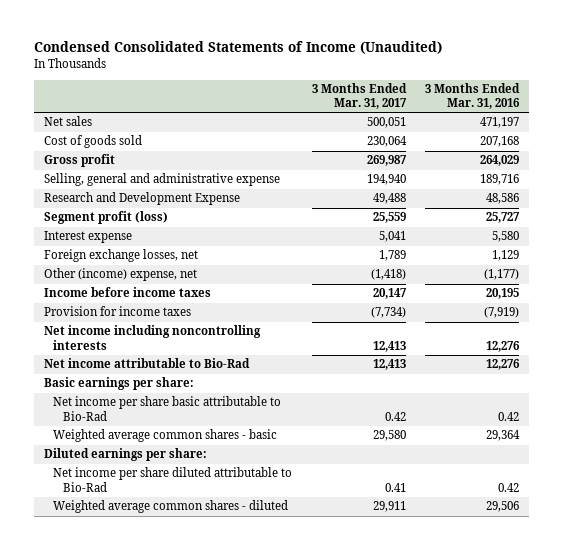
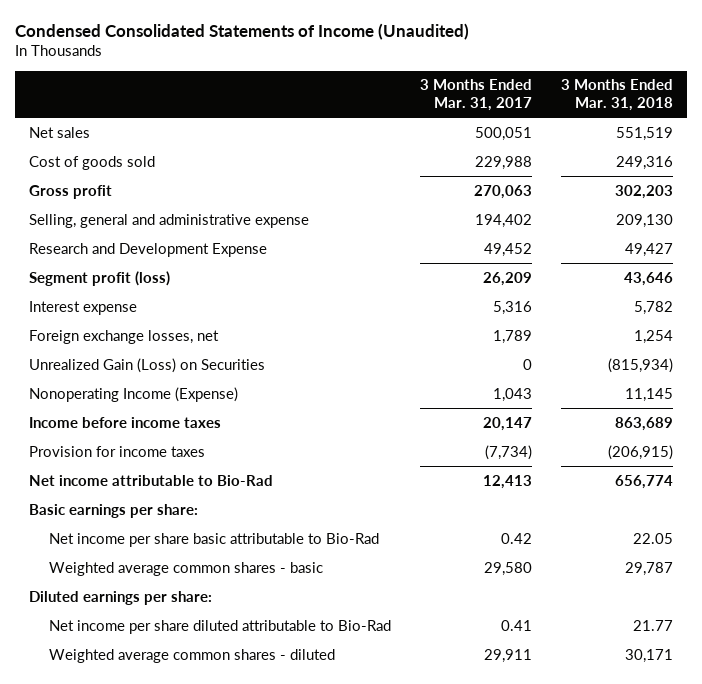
[425,83,521,110] 3 Months Ended Mar. 31, 2016 -> none
none -> [560,79,673,111] 3 Months Ended Mar. 31, 2018
[366,136,407,148] 230,064 -> [474,155,532,170] 229,988
[366,155,407,167] 269,987 -> [473,184,532,199] 270,063
[366,174,406,186] 194,940 -> [474,213,532,228] 194,402
[372,193,406,205] 49,488 -> [483,242,532,257] 49,452
[372,212,406,224] 25,559 -> [482,271,532,286] 26,209
[378,231,406,243] 5,041 -> [492,300,532,315] 5,316
[43,268,197,282] Other (income) expense, net -> none
none -> [29,357,266,373] Unrealized Gain (Loss) on Securities
none -> [29,386,239,402] Nonoperating Income (Expense)
[43,325,261,350] Net income including noncontrolling interests -> none

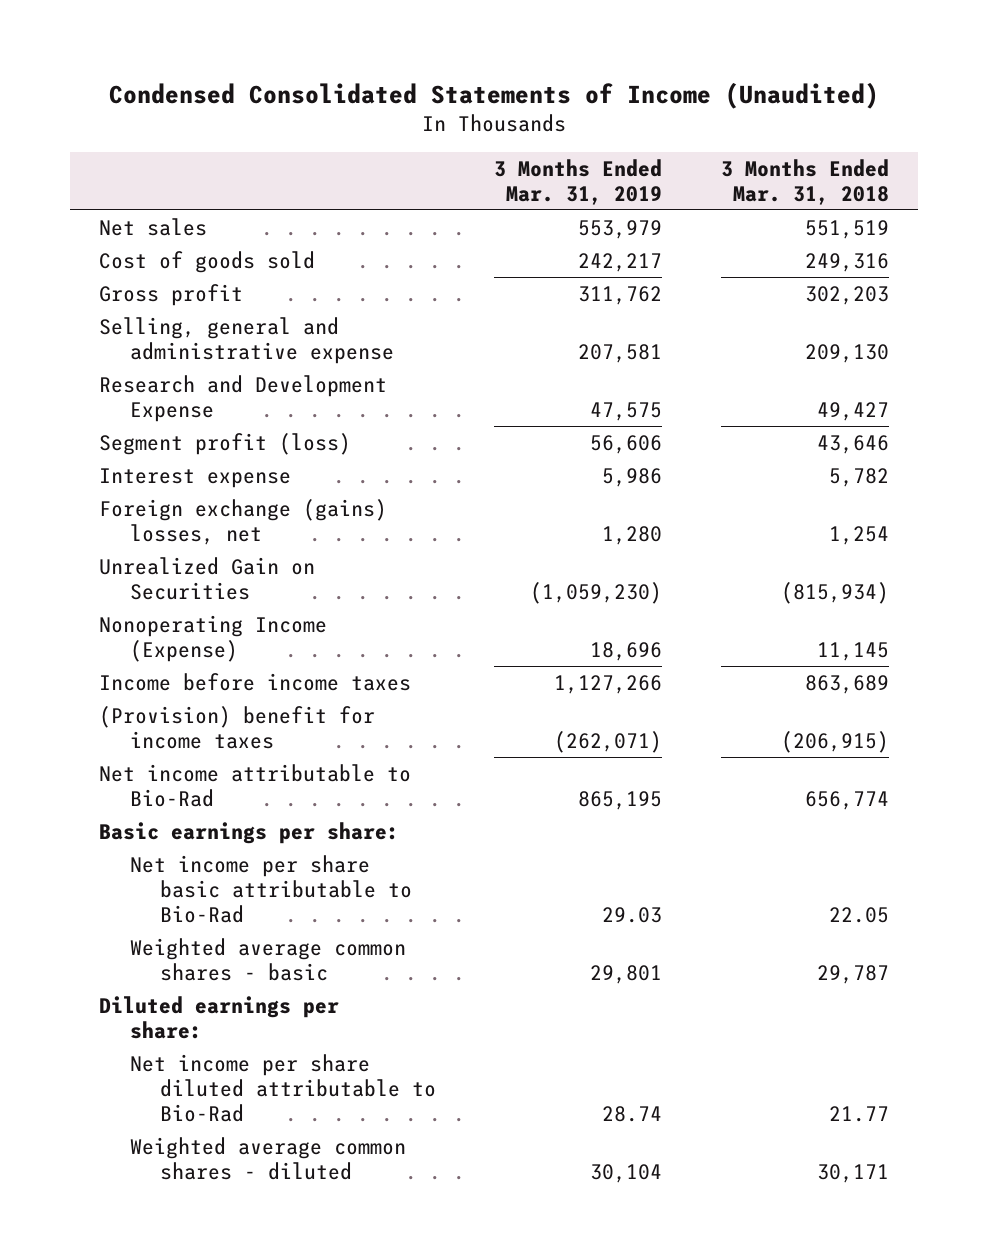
[419,79,532,111] 3 Months Ended Mar. 31, 2017 -> none
none -> [494,158,663,205] 3 Months Ended Mar. 31, 2019
[29,329,220,344] Foreign exchange losses, net -> [98,498,387,545] Foreign exchange (gains) losses, net
[29,357,266,373] Unrealized Gain (Loss) on Securities -> [98,556,315,600] Unrealized Gain on Securities
[29,445,206,457] Provision for income taxes -> [98,705,375,749] (Provision) benefit for income taxes

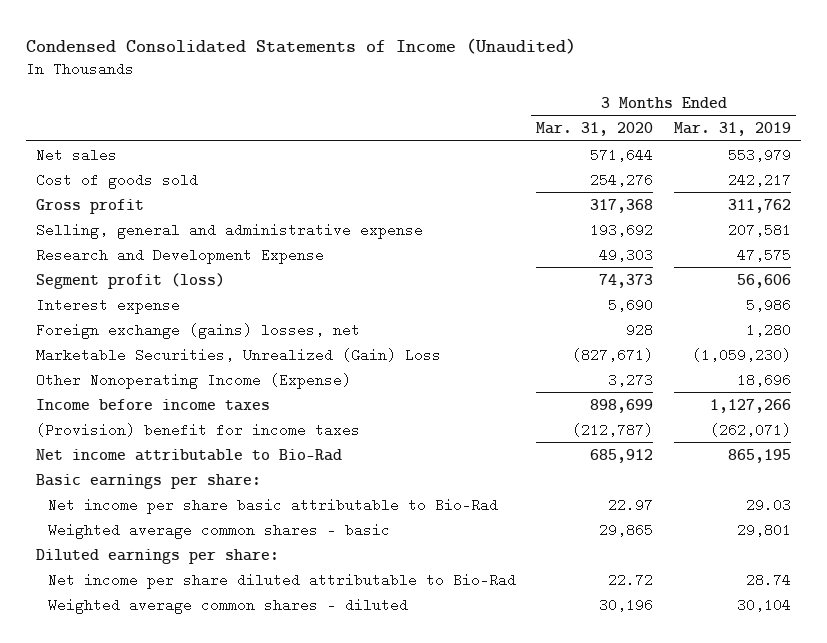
[720,158,889,205] 3 Months Ended Mar. 31, 2018 -> none
none -> [536,122,654,137] Mar. 31, 2020
[98,556,315,600] Unrealized Gain on Securities -> [36,347,442,362] Marketable Securities, Unrealized (Gain) Loss
[98,614,327,662] Nonoperating Income (Expense) -> [36,372,352,389] Other Nonoperating Income (Expense)

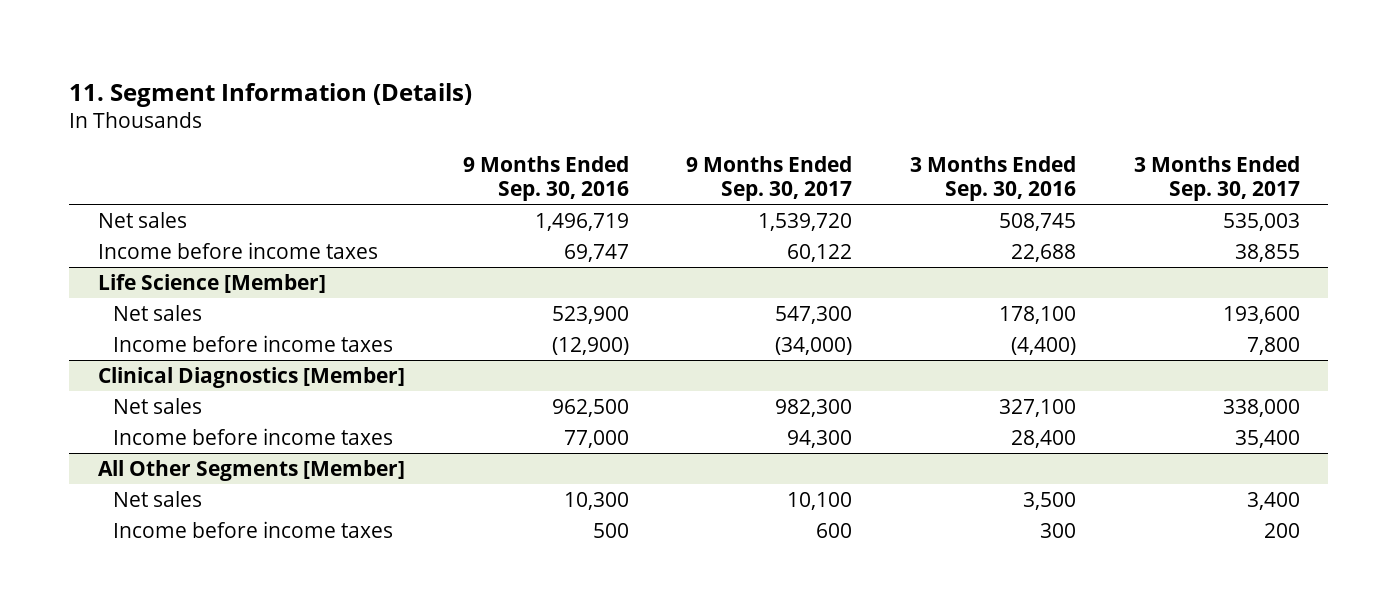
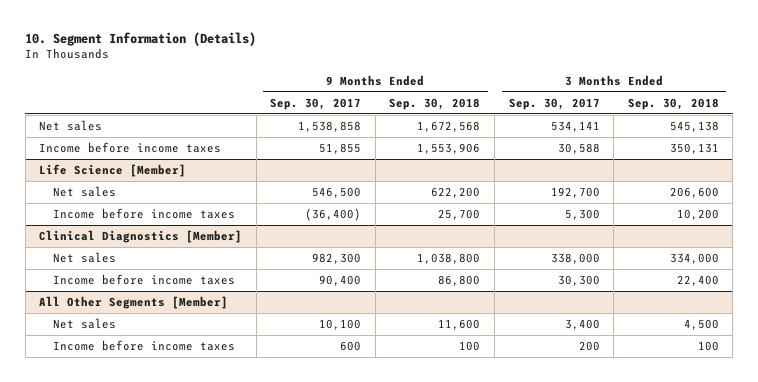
[69,82,473,107] 11. Segment Information (Details) -> [25,31,257,46] 10. Segment Information (Details)
[462,155,629,201] 9 Months Ended Sep. 30, 2016 -> none
[909,155,1076,201] 3 Months Ended Sep. 30, 2016 -> none
none -> [389,97,481,110] Sep. 30, 2018
none -> [627,97,719,110] Sep. 30, 2018
[758,212,853,231] 1,539,720 -> [298,121,362,133] 1,538,858
[1222,212,1300,231] 535,003 -> [550,121,600,133] 534,141
[787,243,853,262] 60,122 -> [319,143,362,155] 51,855
[1234,243,1300,262] 38,855 -> [557,143,600,155] 30,588
[775,305,853,324] 547,300 -> [312,187,362,199] 546,500
[1222,305,1300,324] 193,600 -> [550,187,600,199] 192,700
[775,336,853,355] (34,000) -> [305,208,362,222] (36,400)
[1246,336,1300,355] 7,800 -> [564,209,600,221] 5,300
[787,429,853,448] 94,300 -> [319,275,362,287] 90,400
[1234,429,1300,448] 35,400 -> [557,275,600,287] 30,300

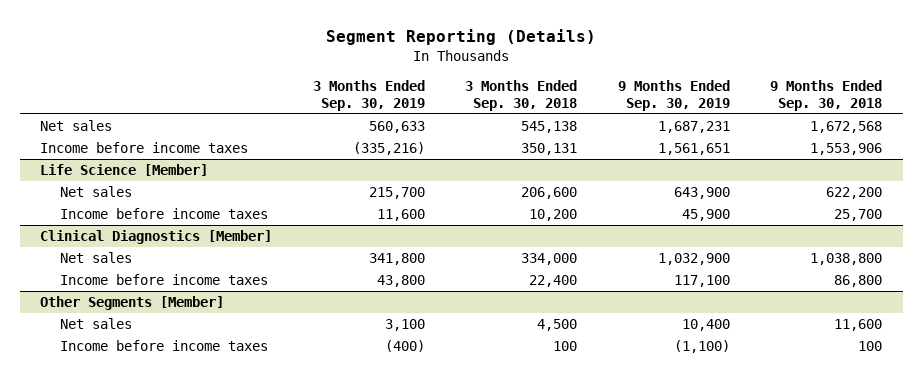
[25,31,257,46] 10. Segment Information (Details) -> [326,28,597,45] Segment Reporting (Details)
[270,97,362,110] Sep. 30, 2017 -> none
[508,97,600,110] Sep. 30, 2017 -> none
none -> [312,79,425,111] 3 Months Ended Sep. 30, 2019
none -> [617,79,730,111] 9 Months Ended Sep. 30, 2019
[39,296,229,310] All Other Segments [Member] -> [40,295,225,310] Other Segments [Member]

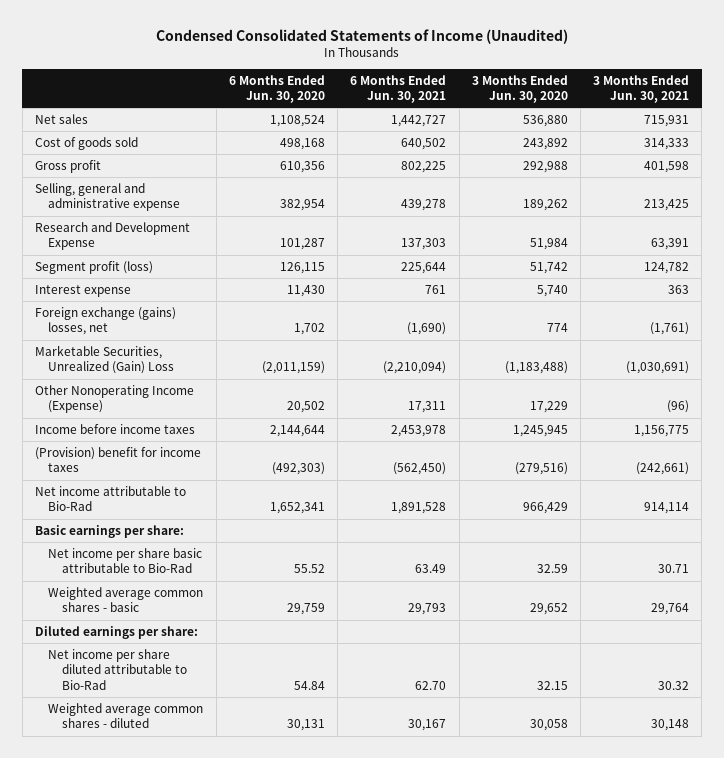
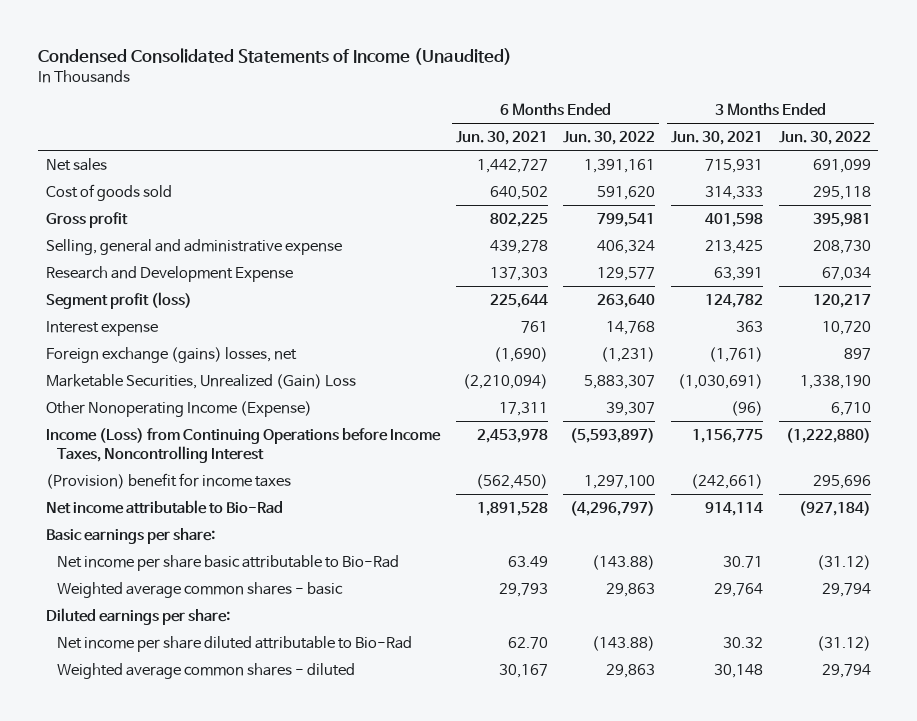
[228,74,325,104] 6 Months Ended Jun. 30, 2020 -> none
[471,74,568,104] 3 Months Ended Jun. 30, 2020 -> none
none -> [563,131,656,146] Jun. 30, 2022
none -> [778,131,871,146] Jun. 30, 2022
[34,424,195,435] Income before income taxes -> [46,427,442,464] Income (Loss) from Continuing Operations before Income Taxes, Noncontrolling Interest

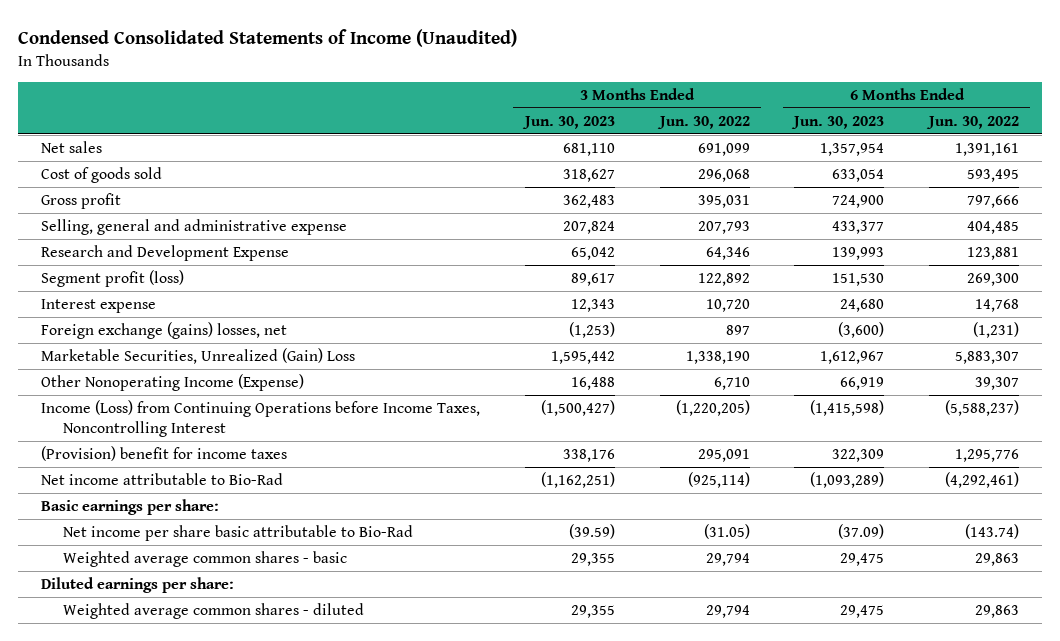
[455,131,548,146] Jun. 30, 2021 -> none
[671,131,764,146] Jun. 30, 2021 -> none
none -> [521,115,615,129] Jun. 30, 2023
none -> [791,115,885,129] Jun. 30, 2023
[597,185,656,200] 591,620 -> [967,168,1020,182] 593,495
[812,185,871,200] 295,118 -> [697,168,750,182] 296,068
[597,212,656,227] 799,541 -> [967,194,1020,208] 797,666
[812,212,871,227] 395,981 -> [697,194,750,208] 395,031
[597,239,656,254] 406,324 -> [967,220,1020,234] 404,485
[812,239,871,254] 208,730 -> [697,220,750,234] 207,793
[597,266,656,281] 129,577 -> [967,246,1020,260] 123,881
[821,266,871,281] 67,034 -> [705,246,750,260] 64,346
[597,293,656,308] 263,640 -> [967,272,1020,286] 269,300
[812,293,871,308] 120,217 -> [697,272,750,286] 122,892
[570,427,656,443] (5,593,897) -> [945,399,1020,416] (5,588,237)
[785,427,871,443] (1,222,880) -> [675,399,750,416] (1,220,205)
[584,474,656,489] 1,297,100 -> [955,448,1020,462] 1,295,776
[812,474,871,489] 295,696 -> [697,448,750,462] 295,091
[570,500,656,516] (4,296,797) -> [945,471,1020,488] (4,292,461)
[798,500,871,516] (927,184) -> [687,471,750,488] (925,114)
[592,554,656,570] (143.88) -> [965,523,1020,539] (143.74)
[816,554,871,570] (31.12) -> [703,523,750,539] (31.05)
[57,635,413,652] Net income per share diluted attributable to Bio-Rad -> none

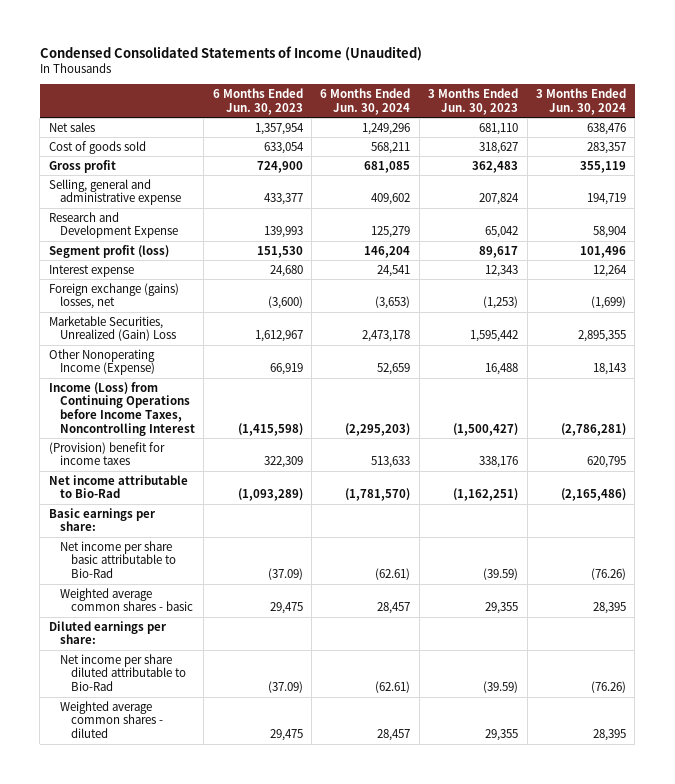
[656,115,750,129] Jun. 30, 2022 -> none
[926,115,1020,129] Jun. 30, 2022 -> none
none -> [320,88,411,115] 6 Months Ended Jun. 30, 2024
none -> [535,88,626,115] 3 Months Ended Jun. 30, 2024
none -> [59,653,187,692] Net income per share diluted attributable to Bio-Rad

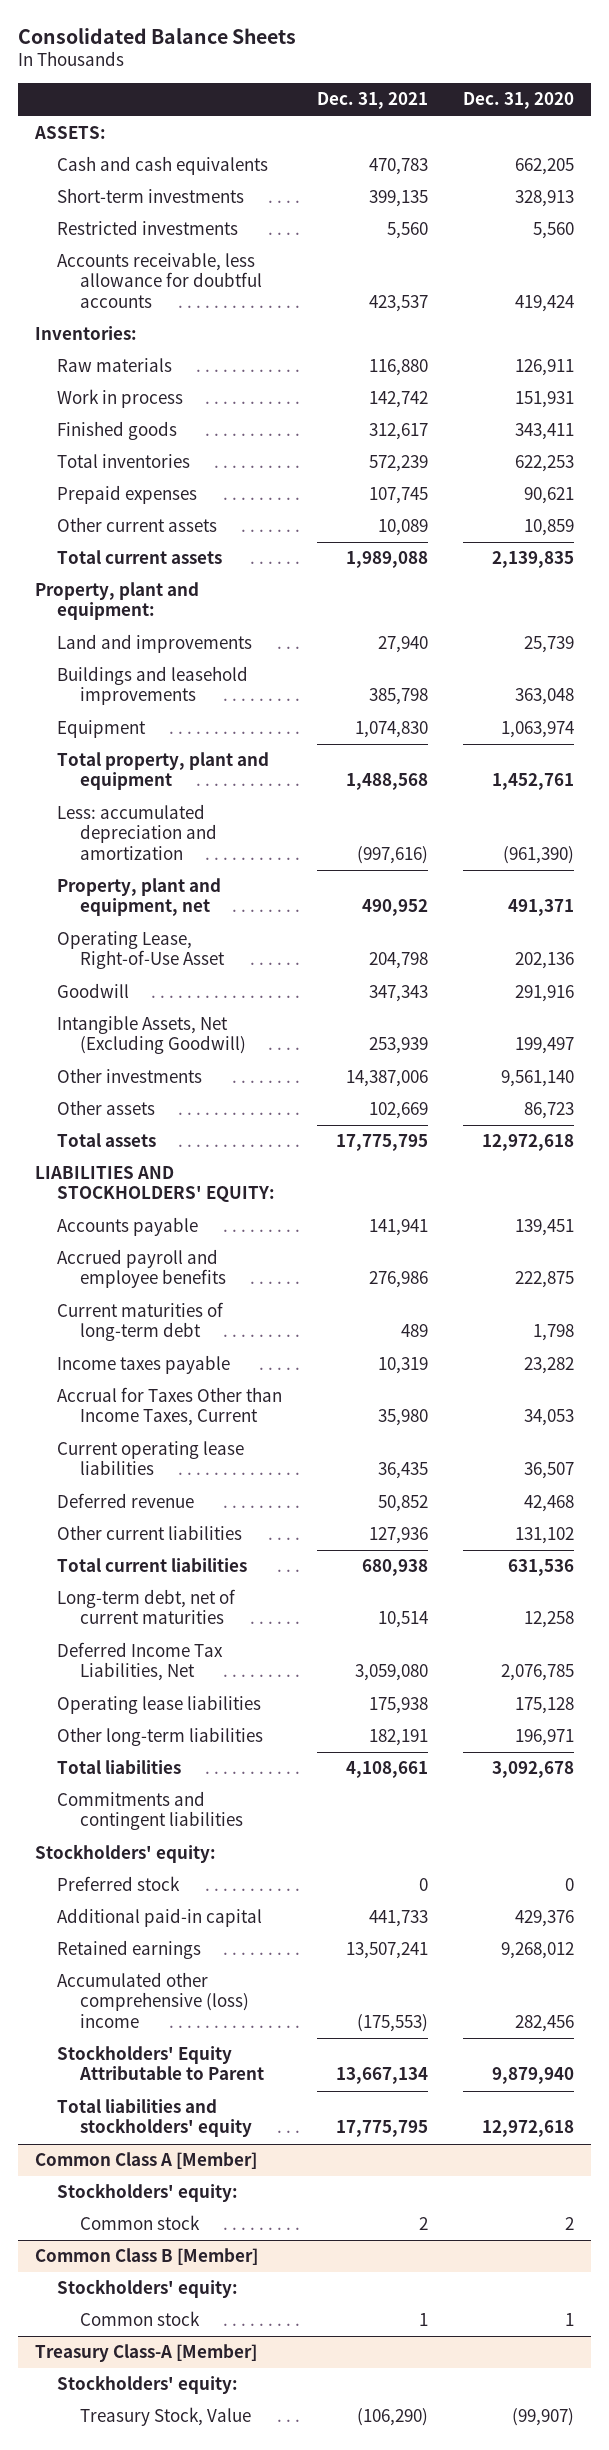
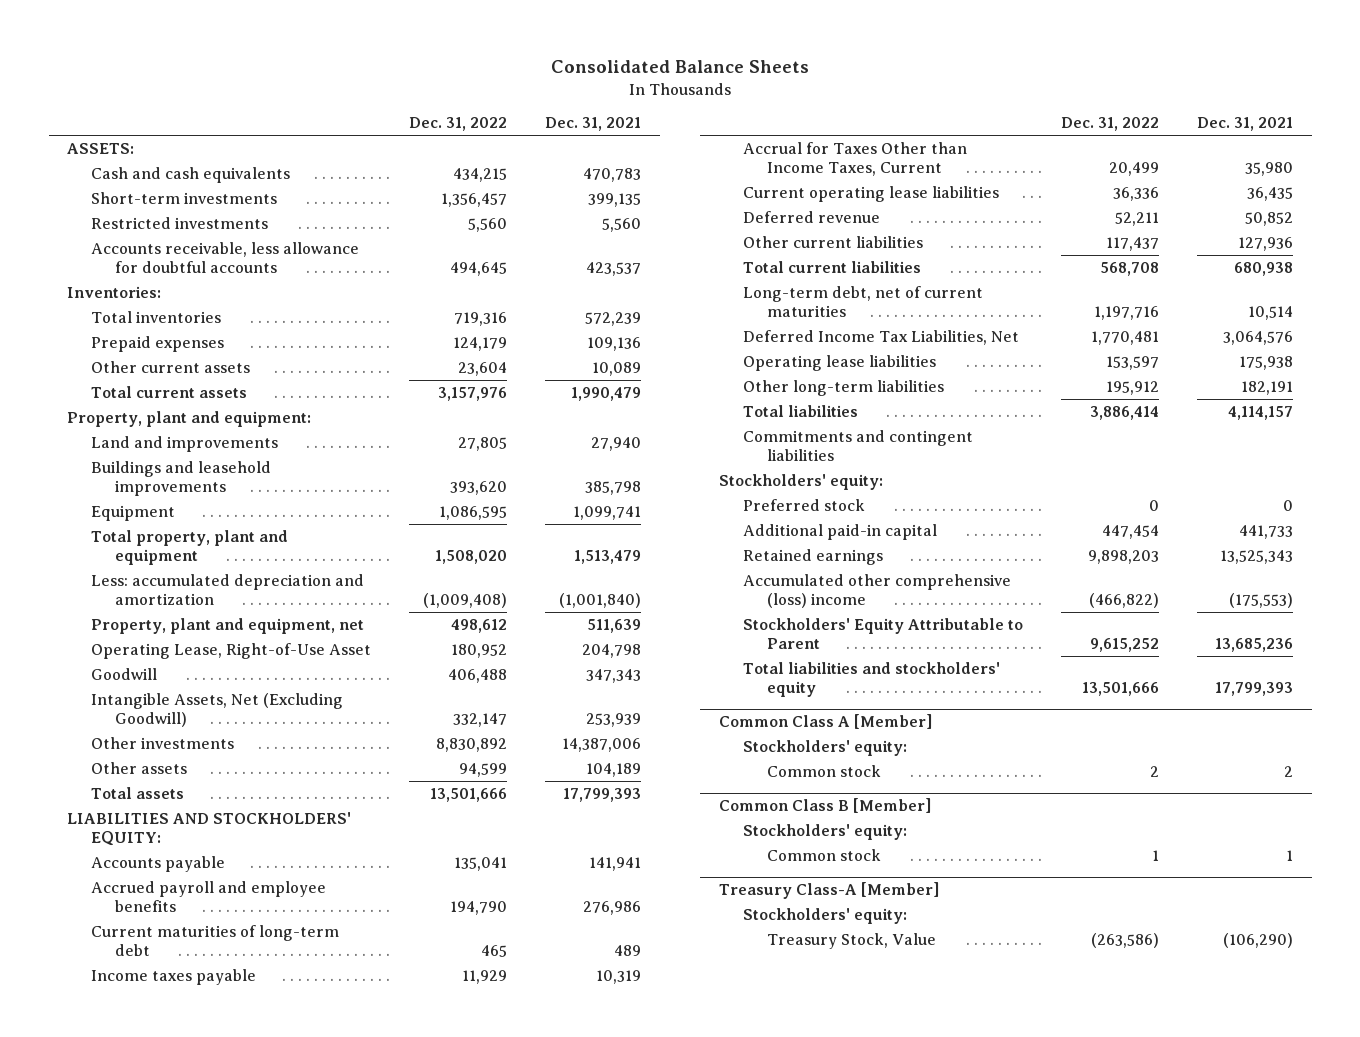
[462,92,574,110] Dec. 31, 2020 -> none
none -> [409,117,508,132] Dec. 31, 2022
[57,358,173,373] Raw materials -> none
[57,389,184,409] Work in process -> none
[57,421,178,441] Finished goods -> none
[369,487,429,505] 107,745 -> [587,336,642,351] 109,136
[346,551,429,569] 1,989,088 -> [571,386,642,401] 1,990,479
[355,721,429,739] 1,074,830 -> [573,505,642,520] 1,099,741
[346,773,429,791] 1,488,568 -> [574,550,642,565] 1,513,479
[357,845,429,864] (997,616) -> [559,593,642,609] (1,001,840)
[362,899,429,917] 490,952 -> [587,618,642,633] 511,639
[369,1102,429,1120] 102,669 -> [586,762,642,777] 104,189
[336,1134,429,1152] 17,775,795 -> [563,787,642,802] 17,799,393
[355,1664,429,1682] 3,059,080 -> [1222,330,1293,345] 3,064,576
[346,1761,429,1779] 4,108,661 -> [1227,405,1293,420] 4,114,157
[346,1942,429,1960] 13,507,241 -> [1219,549,1293,564] 13,525,343
[336,2067,429,2085] 13,667,134 -> [1214,638,1293,653] 13,685,236
[336,2120,429,2138] 17,775,795 -> [1214,682,1293,697] 17,799,393

